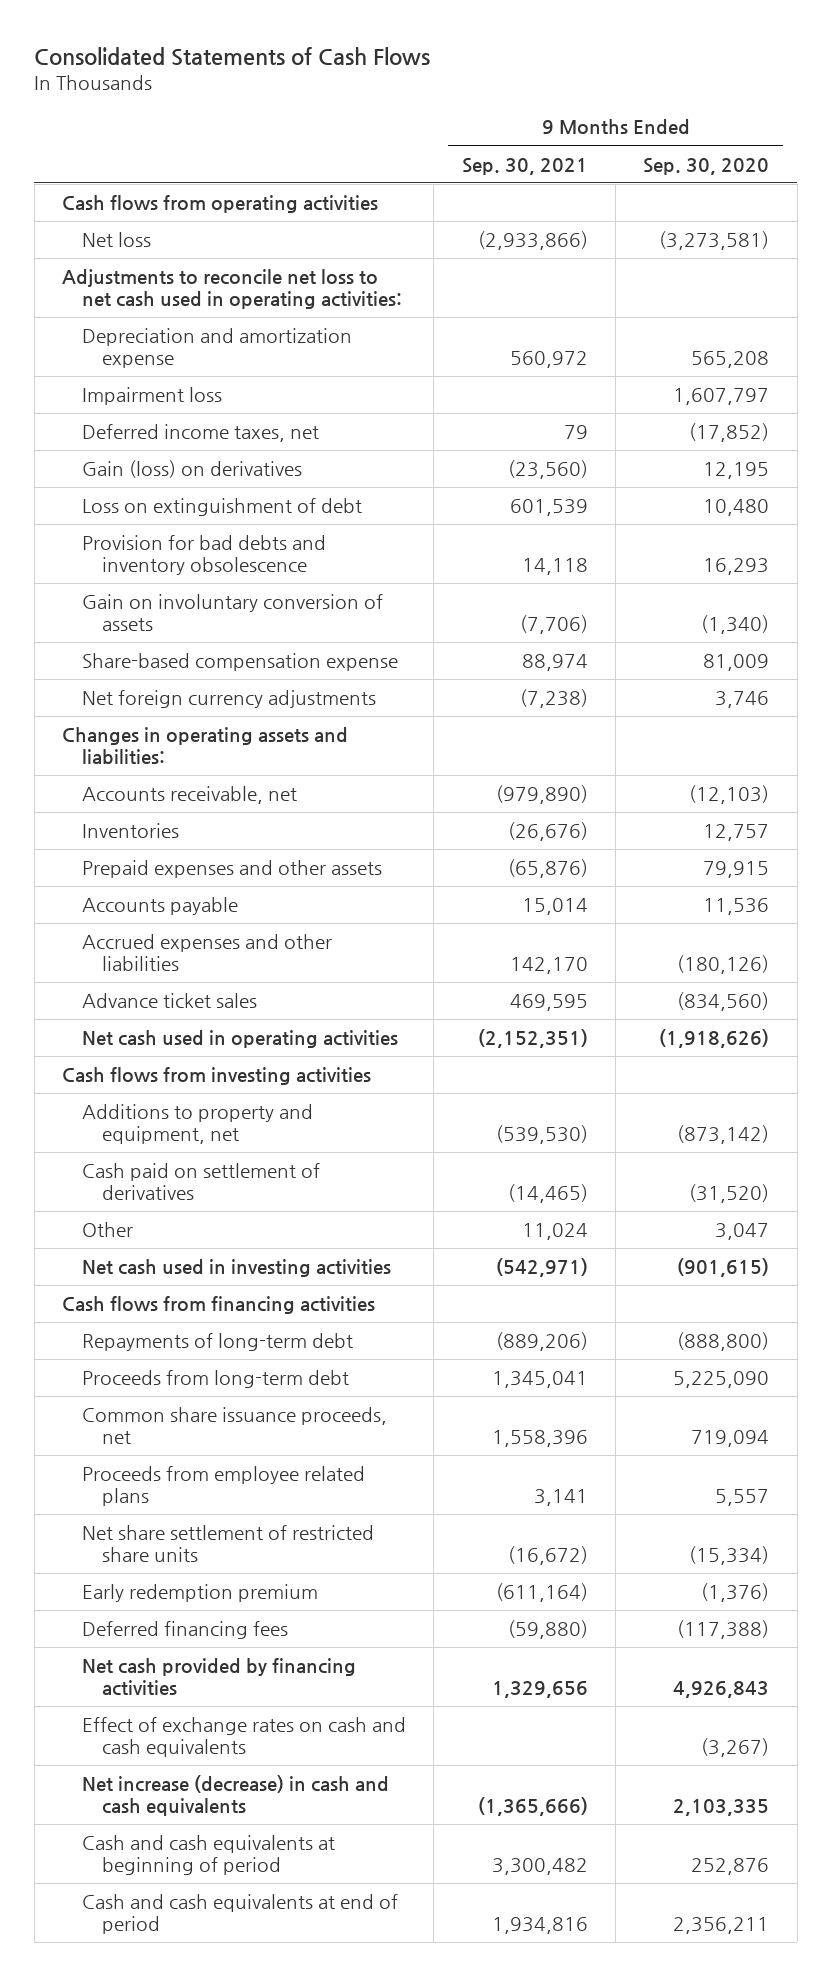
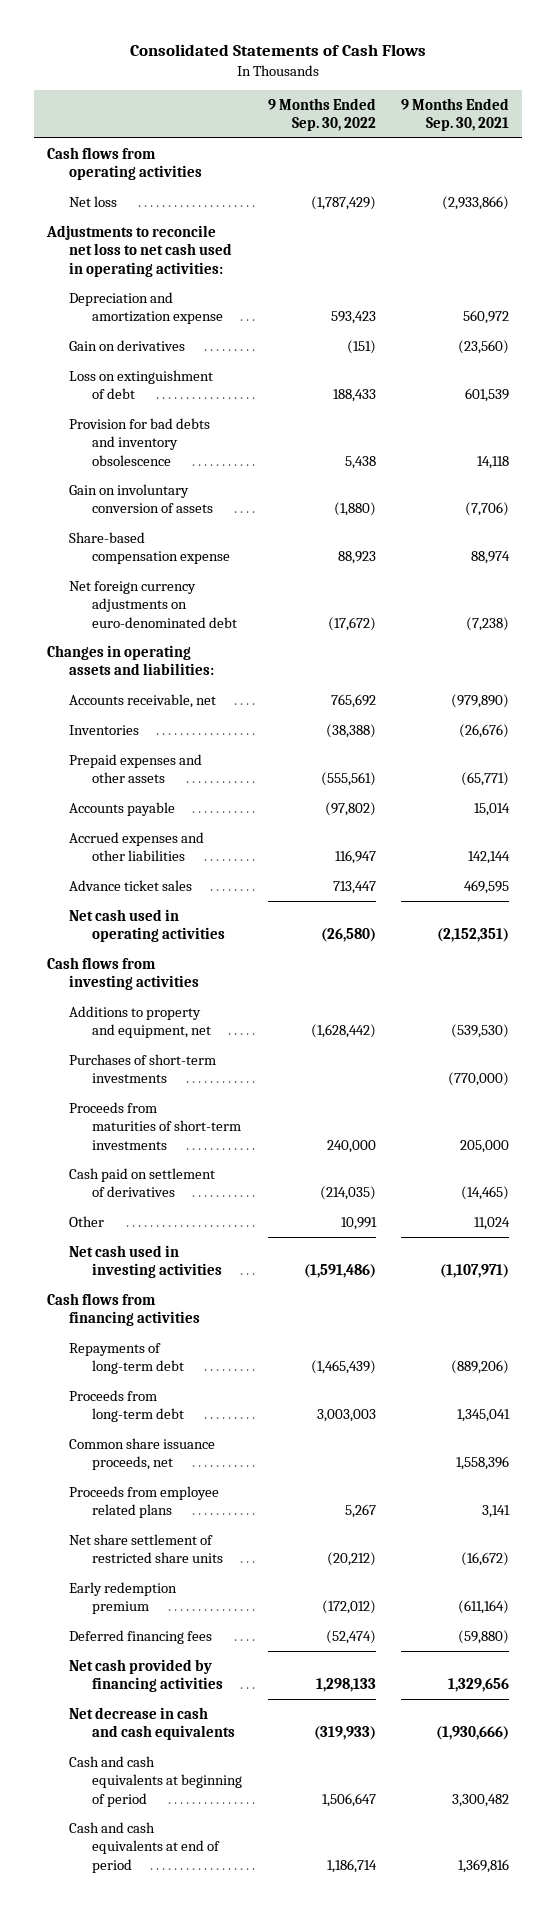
[643,157,770,175] Sep. 30, 2020 -> none
none -> [267,97,376,131] 9 Months Ended Sep. 30, 2022
[82,387,223,406] Impairment loss -> none
[82,424,320,443] Deferred income taxes, net -> none
[82,460,303,479] Gain (loss) on derivatives -> [69,339,186,351] Gain on derivatives
[82,690,377,709] Net foreign currency adjustments -> [69,580,238,628] Net foreign currency adjustments on euro-denominated debt
[507,859,588,879] (65,876) -> [461,772,510,787] (65,771)
[509,957,588,975] 142,170 -> [468,851,511,865] 142,144
none -> [69,1053,217,1084] Purchases of short-term investments
none -> [69,1101,242,1150] Proceeds from maturities of short-term investments
[495,1258,588,1278] (542,971) -> [440,1264,510,1279] (1,107,971)
[82,1717,407,1758] Effect of exchange rates on cash and cash equivalents -> none
[82,1775,390,1817] Net increase (decrease) in cash and cash equivalents -> [69,1706,236,1741] Net decrease in cash and cash equivalents
[477,1797,588,1817] (1,365,666) -> [436,1726,510,1741] (1,930,666)
[491,1917,588,1935] 1,934,816 -> [458,1858,510,1873] 1,369,816

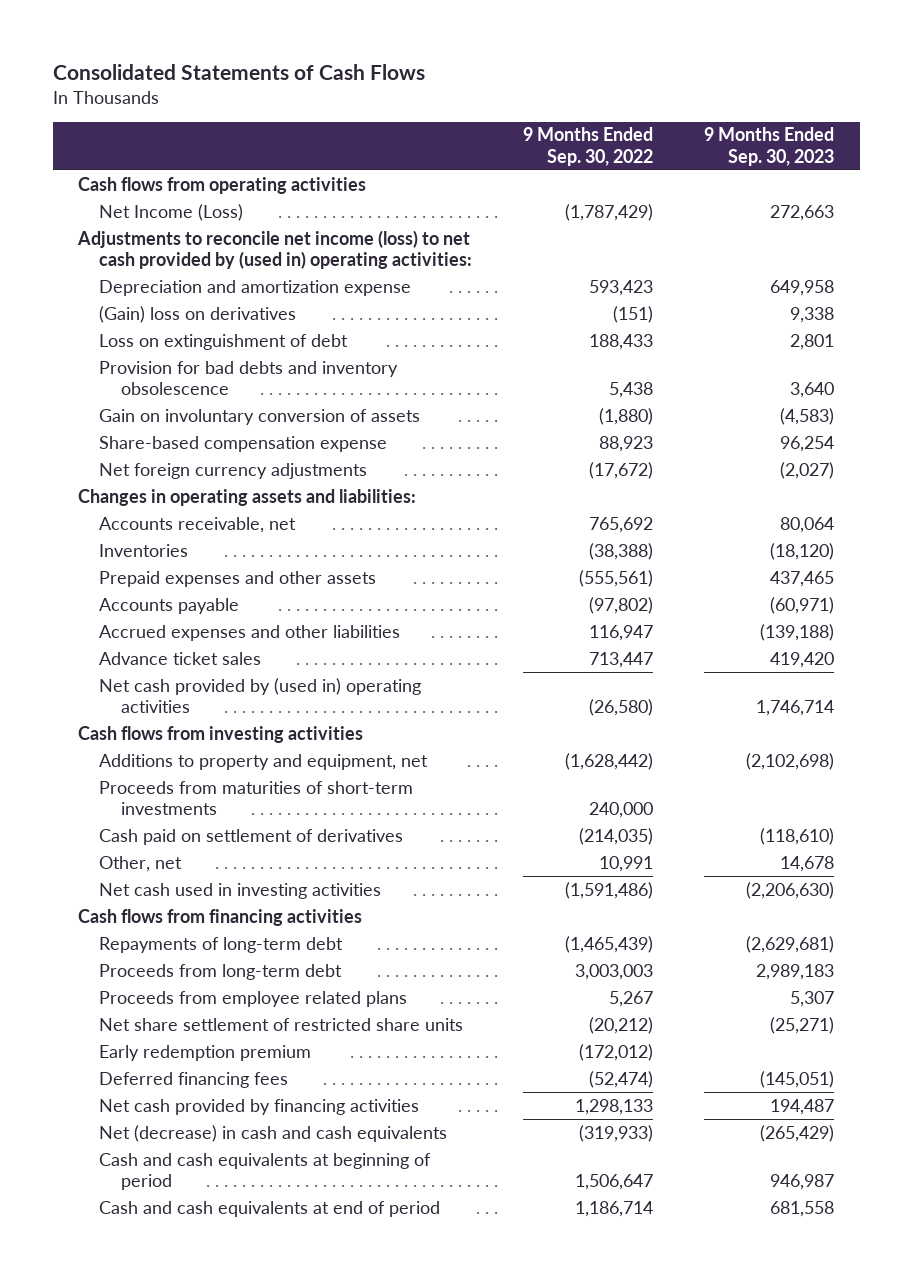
[401,97,510,131] 9 Months Ended Sep. 30, 2021 -> none
none -> [704,127,835,166] 9 Months Ended Sep. 30, 2023
[69,195,118,207] Net loss -> [99,203,244,221] Net Income (Loss)
[45,224,233,277] Adjustments to reconcile net loss to net cash used in operating activities: -> [77,229,473,270] Adjustments to reconcile net income (loss) to net cash provided by (used in) operating activities:
[69,339,186,351] Gain on derivatives -> [99,305,297,323] (Gain) loss on derivatives
[69,580,238,628] Net foreign currency adjustments on euro-denominated debt -> [99,462,368,479] Net foreign currency adjustments
[69,908,226,943] Net cash used in operating activities -> [99,677,422,714] Net cash provided by (used in) operating activities
[69,1053,217,1084] Purchases of short-term investments -> none
[69,1215,105,1227] Other -> [99,855,183,872] Other, net
[69,1437,216,1471] Common share issuance proceeds, net -> none
[69,1706,236,1741] Net decrease in cash and cash equivalents -> [99,1124,448,1142] Net (decrease) in cash and cash equivalents

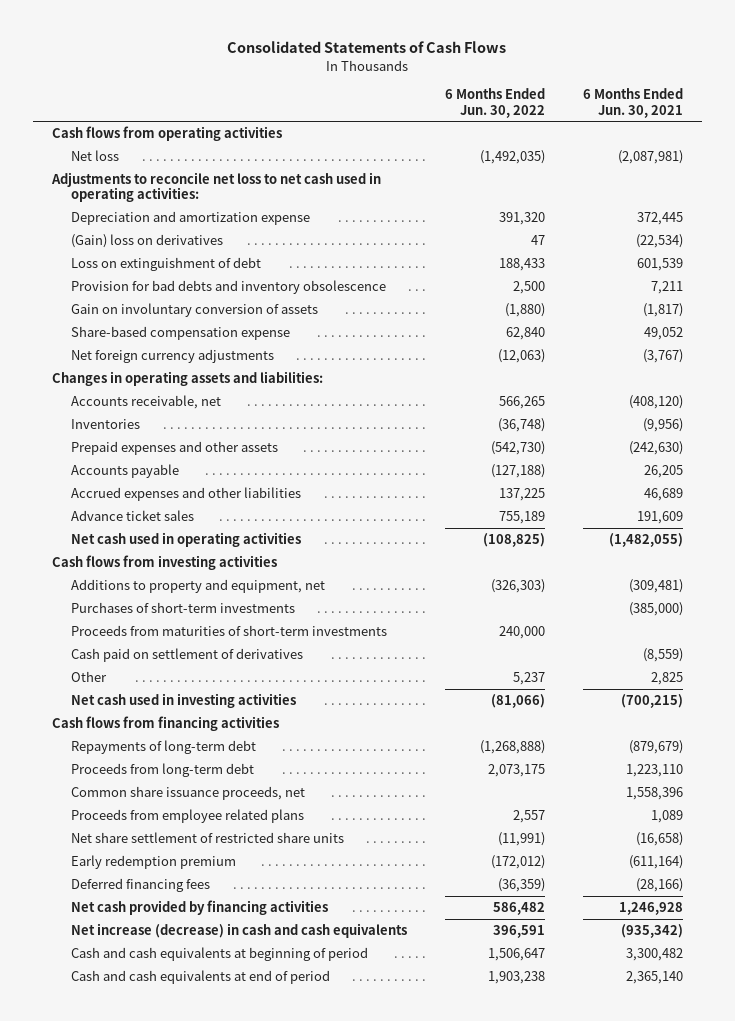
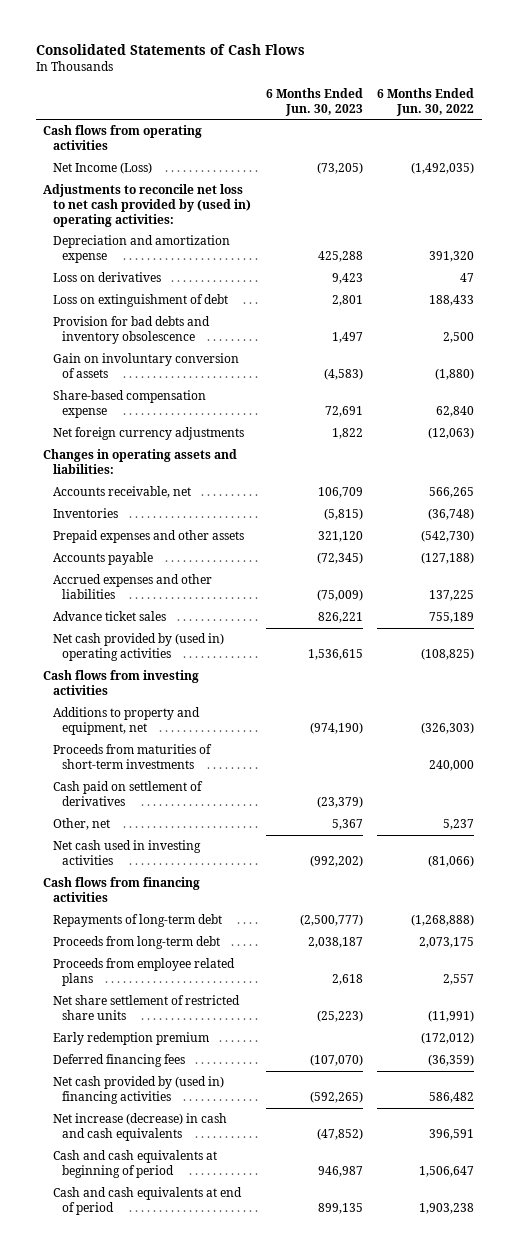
[582,88,683,118] 6 Months Ended Jun. 30, 2021 -> none
none -> [265,87,363,116] 6 Months Ended Jun. 30, 2023
[71,149,120,161] Net loss -> [52,162,152,175] Net Income (Loss)
[51,171,382,203] Adjustments to reconcile net loss to net cash used in operating activities: -> [43,184,251,227] Adjustments to reconcile net loss to net cash provided by (used in) operating activities:
[71,233,224,248] (Gain) loss on derivatives -> [52,272,161,283] Loss on derivatives
[71,531,302,547] Net cash used in operating activities -> [52,633,224,661] Net cash provided by (used in) operating activities
[71,601,296,613] Purchases of short-term investments -> none
[71,670,108,682] Other -> [52,818,110,831] Other, net
[71,785,306,800] Common share issuance proceeds, net -> none
[71,899,329,915] Net cash provided by financing activities -> [52,1076,224,1104] Net cash provided by (used in) financing activities

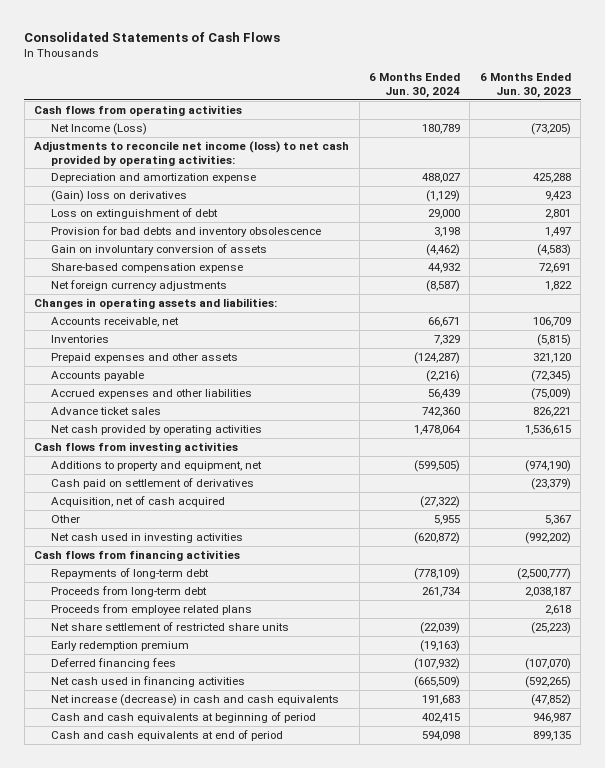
[377,87,475,116] 6 Months Ended Jun. 30, 2022 -> none
none -> [369,73,461,98] 6 Months Ended Jun. 30, 2024
[43,184,251,227] Adjustments to reconcile net loss to net cash provided by (used in) operating activities: -> [34,140,350,166] Adjustments to reconcile net income (loss) to net cash provided by operating activities:
[52,272,161,283] Loss on derivatives -> [51,189,188,202] (Gain) loss on derivatives
[52,633,224,661] Net cash provided by (used in) operating activities -> [51,424,263,435] Net cash provided by operating activities
[52,744,212,769] Proceeds from maturities of short-term investments -> none
none -> [51,495,226,507] Acquisition, net of cash acquired
[52,818,110,831] Other, net -> [51,514,81,523] Other
[52,1076,224,1104] Net cash provided by (used in) financing activities -> [51,675,246,687] Net cash used in financing activities

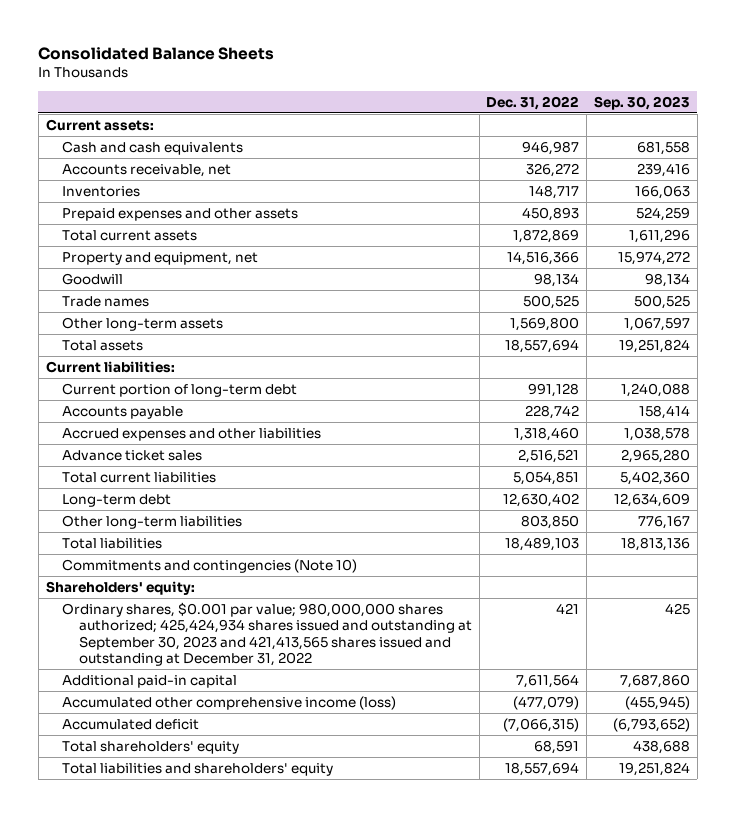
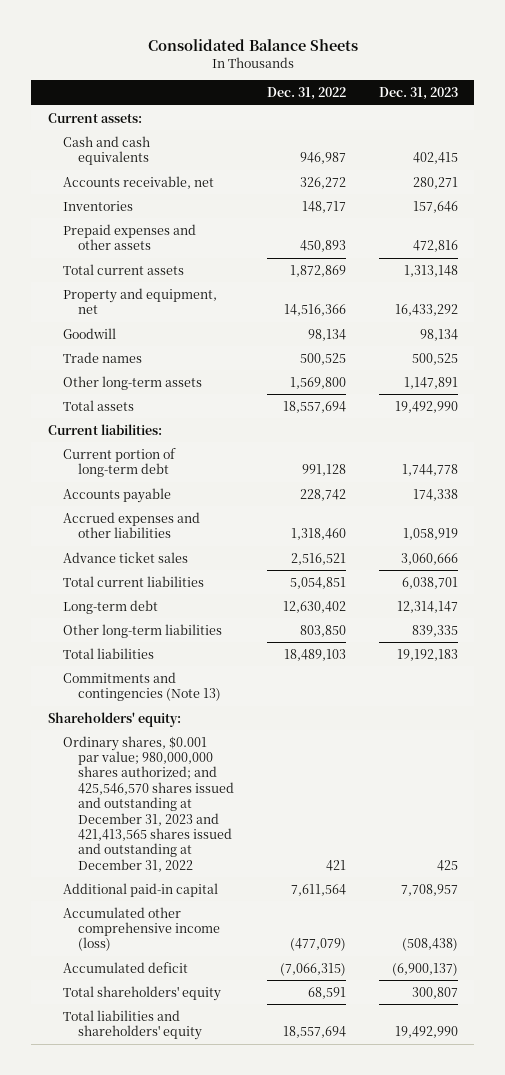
[594,95,691,110] Sep. 30, 2023 -> none
none -> [378,86,458,100] Dec. 31, 2023
[62,558,358,573] Commitments and contingencies (Note 10) -> [62,671,221,702] Commitments and contingencies (Note 13)
[62,601,472,667] Ordinary shares, $0.001 par value; 980,000,000 shares authorized; 425,424,934 shares issued and outstanding at September 30, 2023 and 421,413,565 shares issued and outstanding at December 31, 2022 -> [62,735,234,872] Ordinary shares, $0.001 par value; 980,000,000 shares authorized; and 425,546,570 shares issued and outstanding at December 31, 2023 and 421,413,565 shares issued and outstanding at December 31, 2022

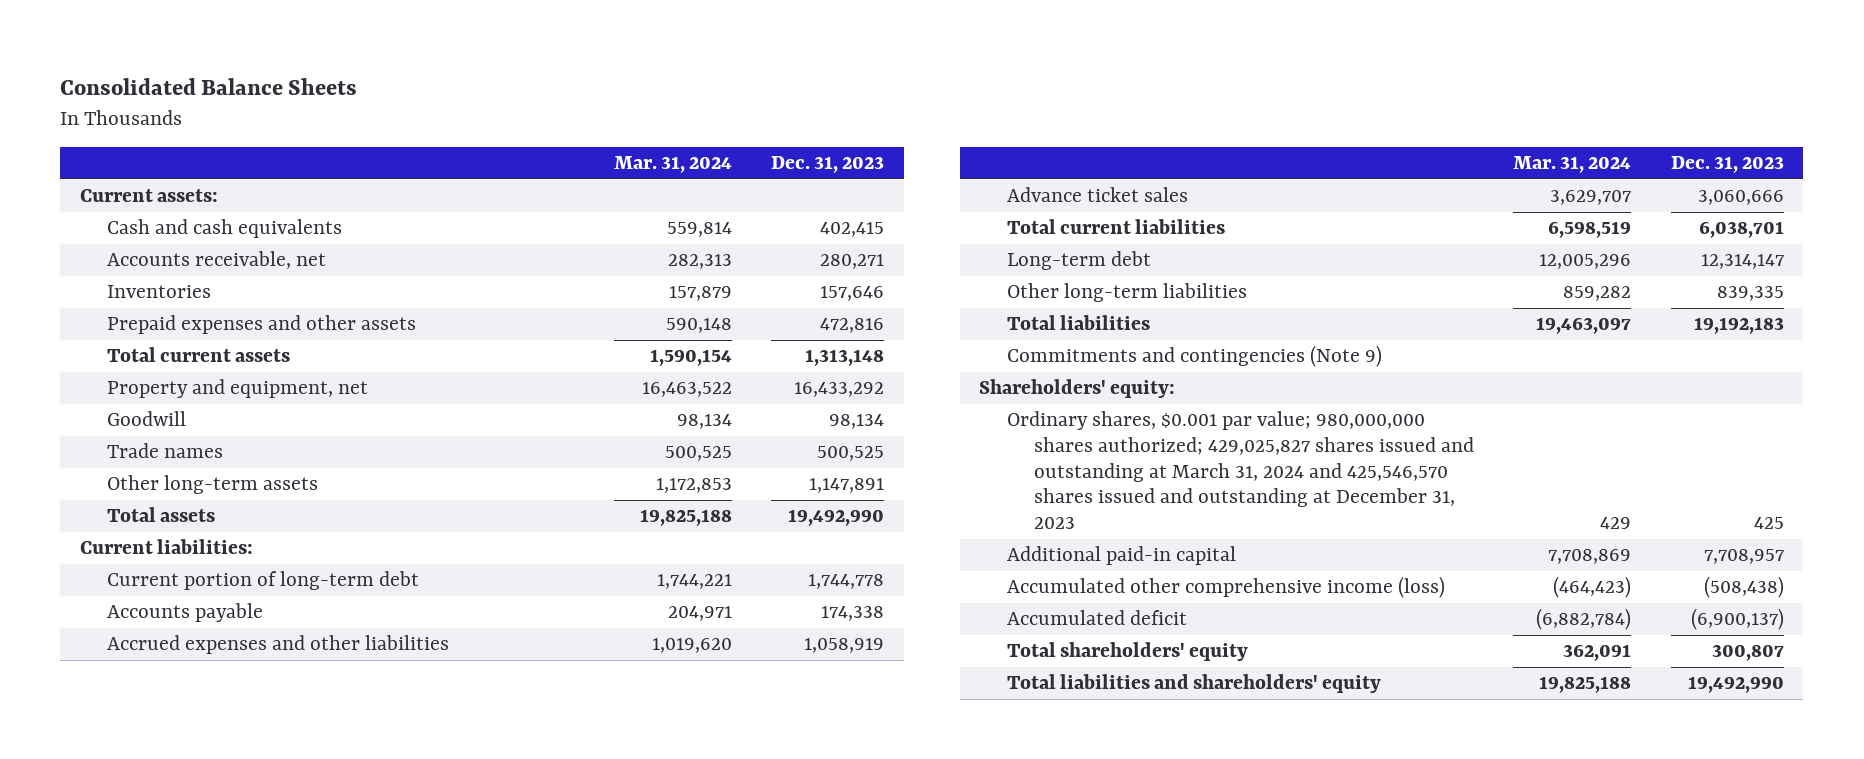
[266,86,346,100] Dec. 31, 2022 -> none
none -> [613,156,732,174] Mar. 31, 2024
[62,671,221,702] Commitments and contingencies (Note 13) -> [1006,345,1382,368] Commitments and contingencies (Note 9)
[62,735,234,872] Ordinary shares, $0.001 par value; 980,000,000 shares authorized; and 425,546,570 shares issued and outstanding at December 31, 2023 and 421,413,565 shares issued and outstanding at December 31, 2022 -> [1006,411,1474,530] Ordinary shares, $0.001 par value; 980,000,000 shares authorized; 429,025,827 shares issued and outstanding at March 31, 2024 and 425,546,570 shares issued and outstanding at December 31, 2023

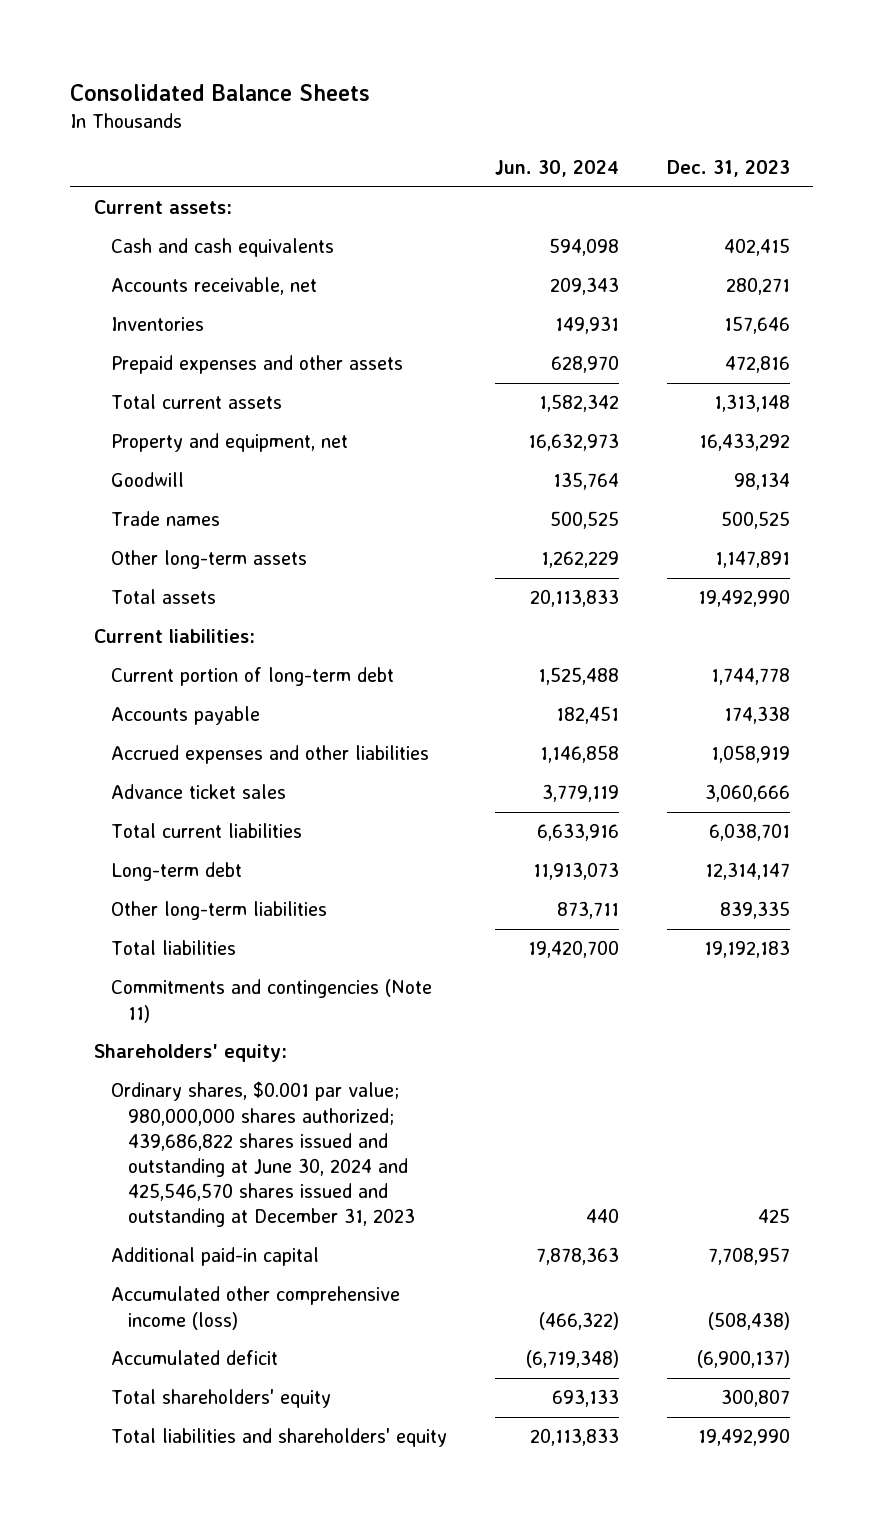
[613,156,732,174] Mar. 31, 2024 -> none
none -> [494,160,619,178] Jun. 30, 2024
[1006,345,1382,368] Commitments and contingencies (Note 9) -> [111,979,433,1023] Commitments and contingencies (Note 11)
[1006,411,1474,530] Ordinary shares, $0.001 par value; 980,000,000 shares authorized; 429,025,827 shares issued and outstanding at March 31, 2024 and 425,546,570 shares issued and outstanding at December 31, 2023 -> [111,1081,416,1228] Ordinary shares, $0.001 par value; 980,000,000 shares authorized; 439,686,822 shares issued and outstanding at June 30, 2024 and 425,546,570 shares issued and outstanding at December 31, 2023

